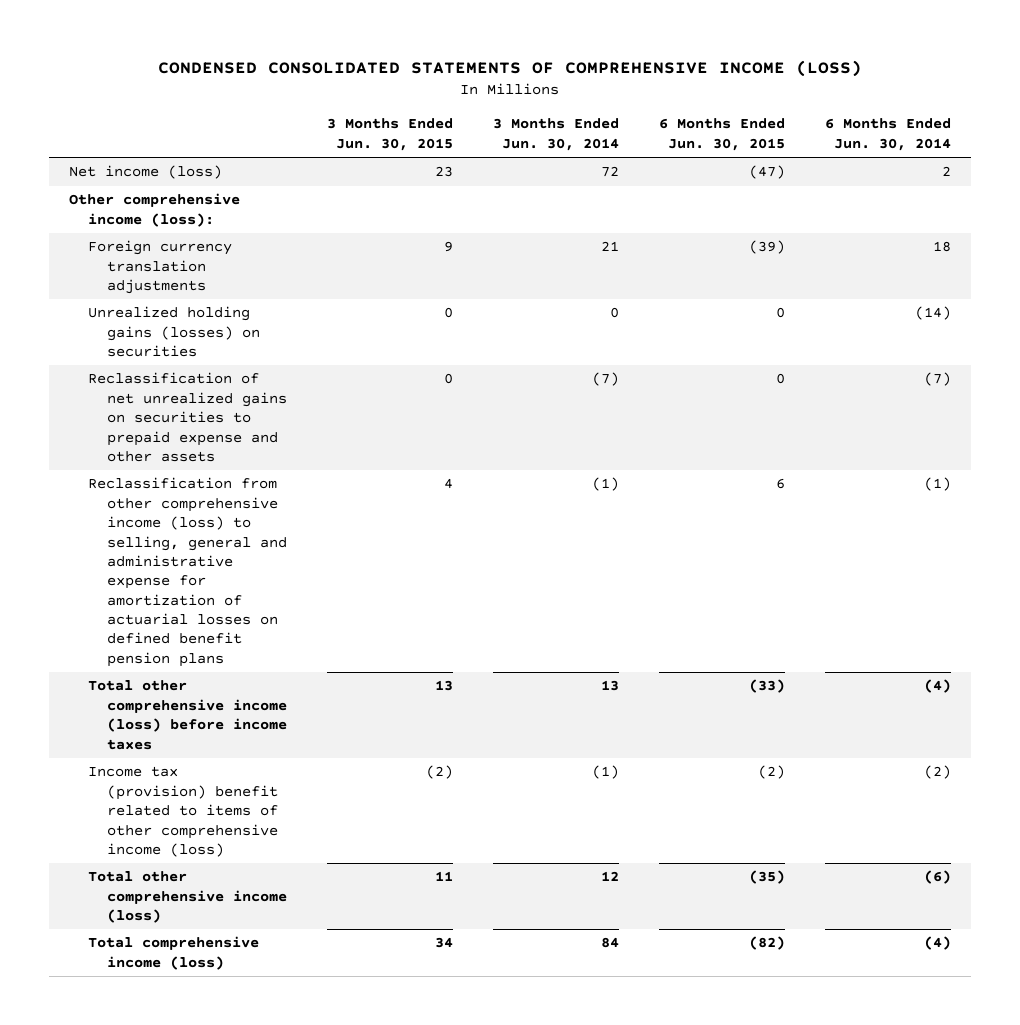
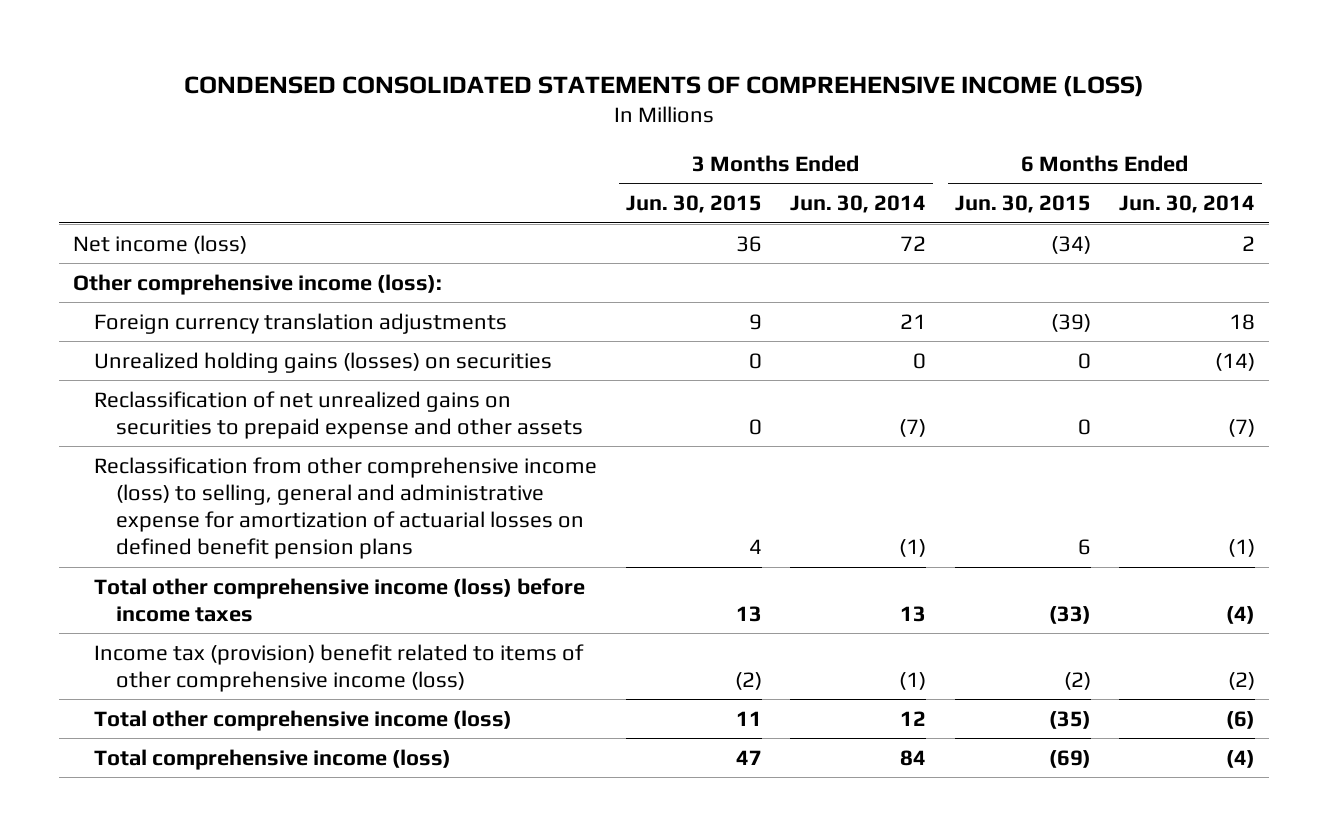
[434,166,453,178] 23 -> [735,235,762,252] 36
[748,165,785,180] (47) -> [1050,235,1091,254] (34)
[434,937,453,949] 34 -> [735,749,762,765] 47
[748,936,785,951] (82) -> [1048,749,1091,768] (69)

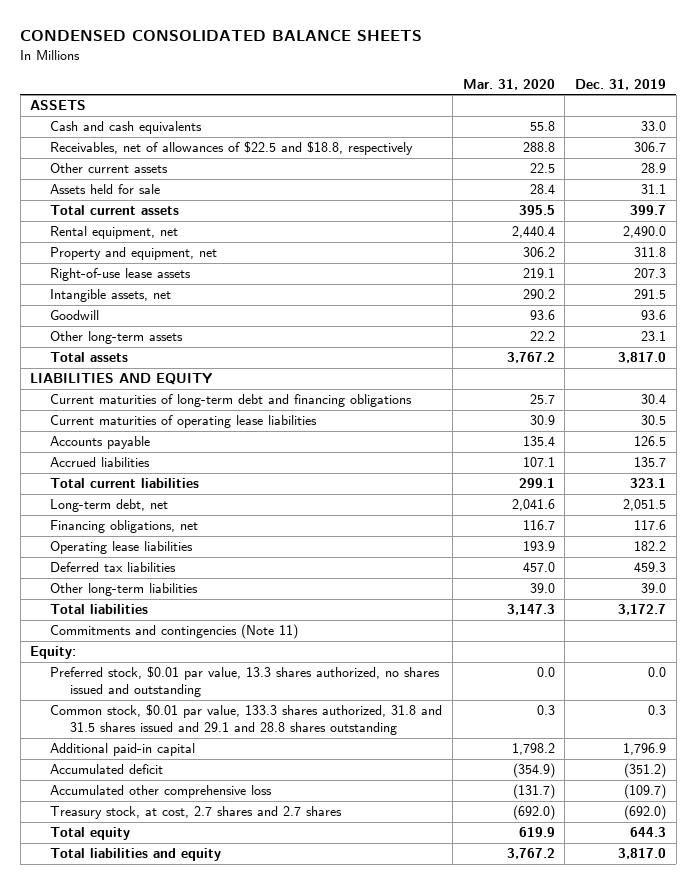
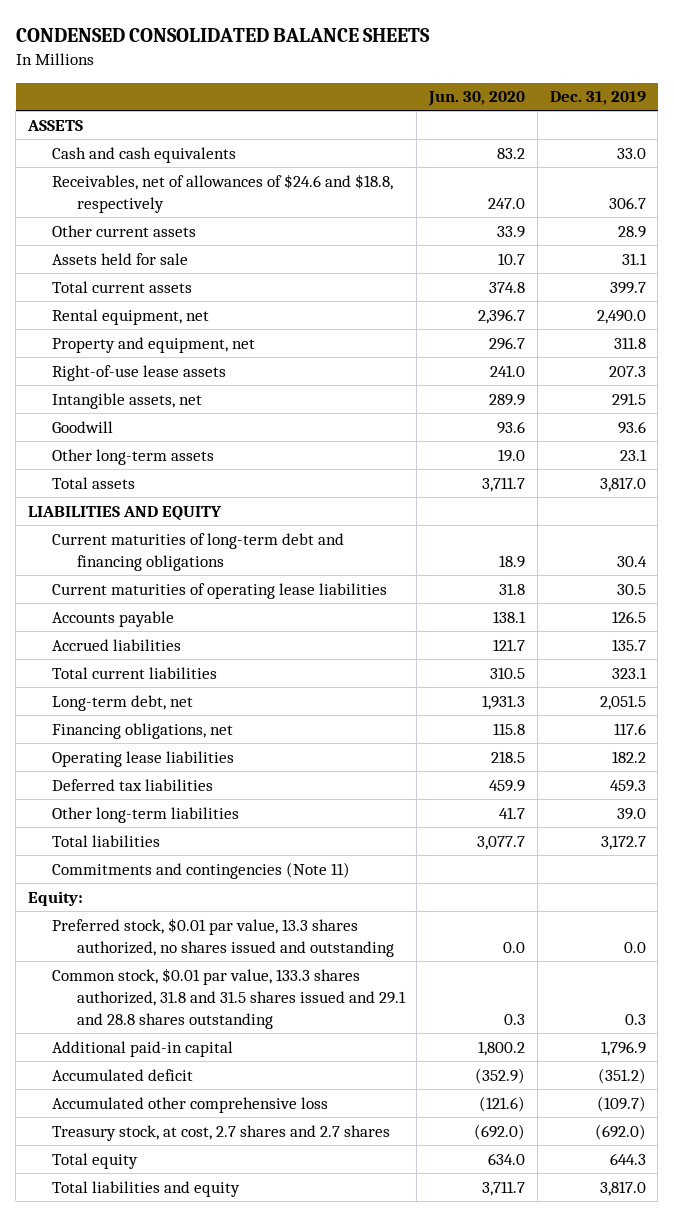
[462,78,555,90] Mar. 31, 2020 -> none
none -> [428,91,526,107] Jun. 30, 2020
[50,141,414,156] Receivables, net of allowances of $22.5 and $18.8, respectively -> [52,173,394,213] Receivables, net of allowances of $24.6 and $18.8, respectively

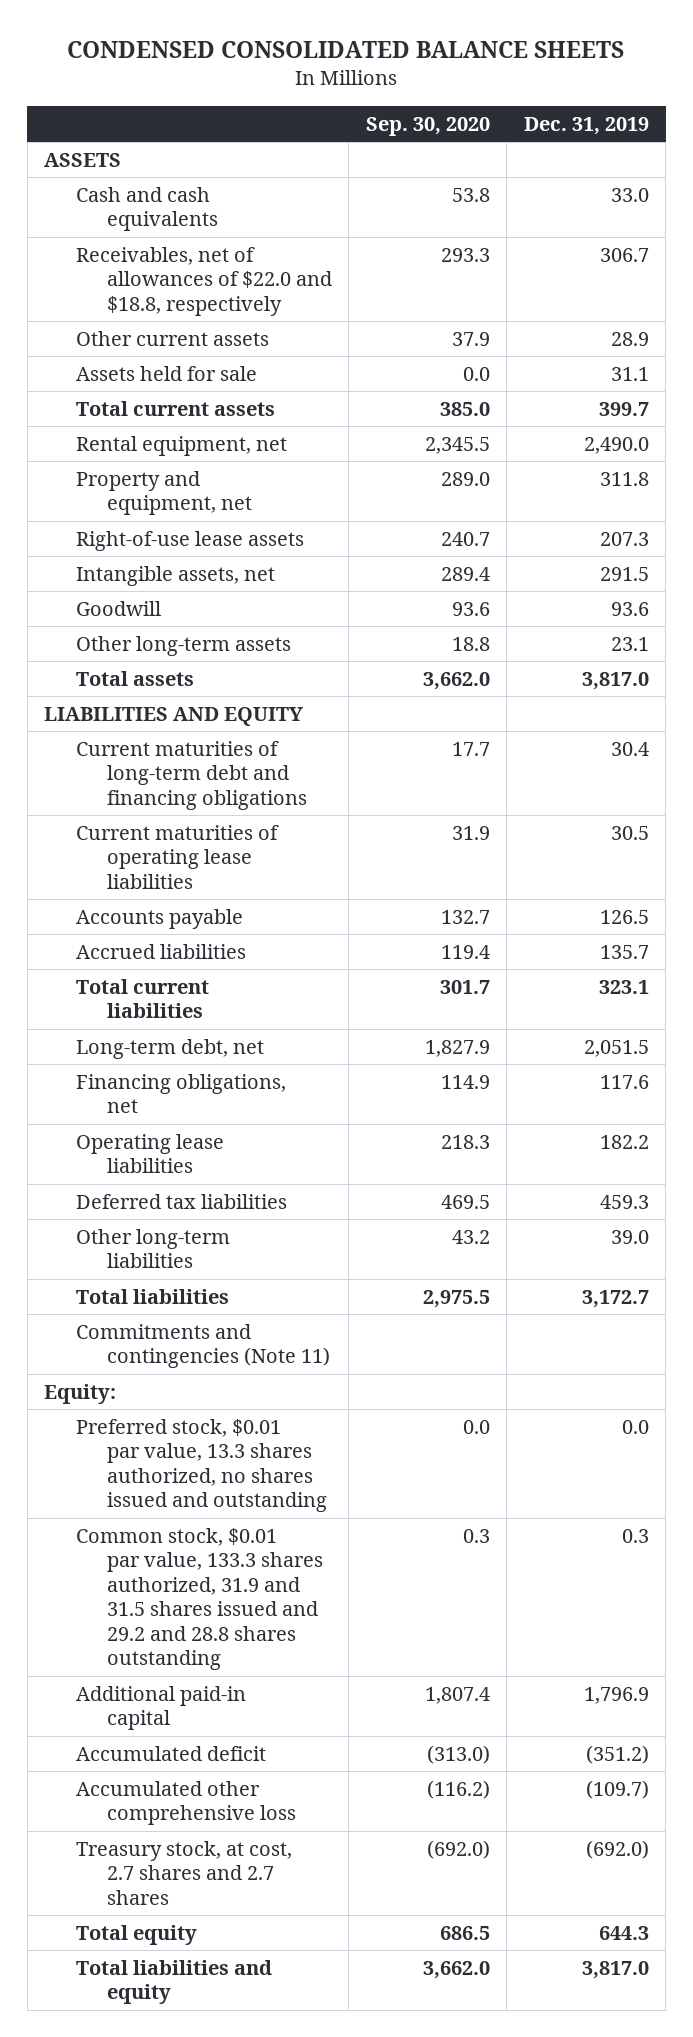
[428,91,526,107] Jun. 30, 2020 -> none
none -> [365,116,490,136] Sep. 30, 2020
[52,173,394,213] Receivables, net of allowances of $24.6 and $18.8, respectively -> [75,246,333,316] Receivables, net of allowances of $22.0 and $18.8, respectively
[52,967,406,1029] Common stock, $0.01 par value, 133.3 shares authorized, 31.8 and 31.5 shares issued and 29.1 and 28.8 shares outstanding -> [75,1527,324,1671] Common stock, $0.01 par value, 133.3 shares authorized, 31.9 and 31.5 shares issued and 29.2 and 28.8 shares outstanding

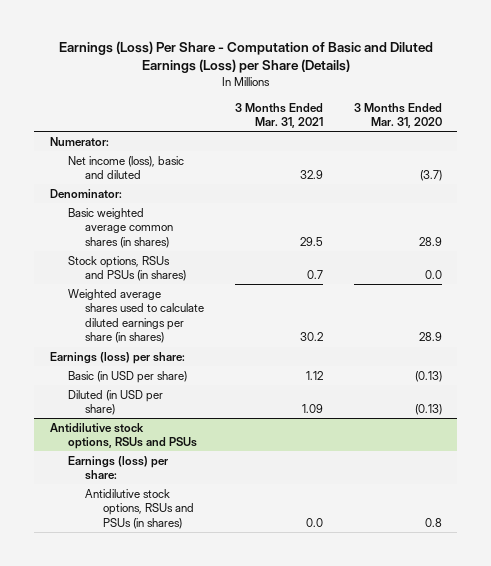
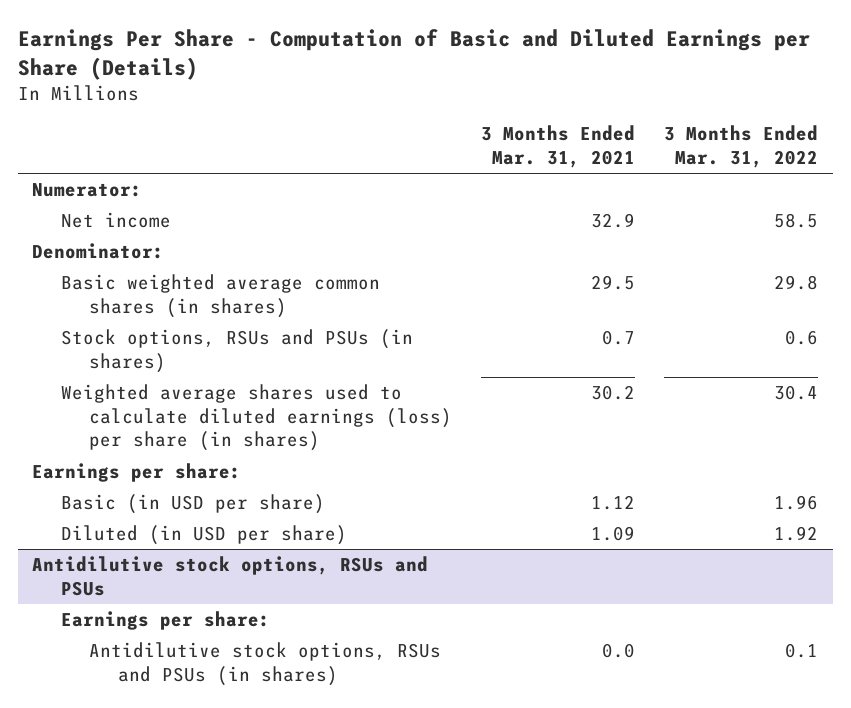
[58,41,433,74] Earnings (Loss) Per Share - Computation of Basic and Diluted Earnings (Loss) per Share (Details) -> [17,29,810,80] Earnings Per Share - Computation of Basic and Diluted Earnings per Share (Details)
[353,102,442,129] 3 Months Ended Mar. 31, 2020 -> none
none -> [664,125,819,168] 3 Months Ended Mar. 31, 2022
[67,155,184,180] Net income (loss), basic and diluted -> [60,212,171,229] Net income
[67,288,205,344] Weighted average shares used to calculate diluted earnings per share (in shares) -> [60,384,453,452] Weighted average shares used to calculate diluted earnings (loss) per share (in shares)
[49,351,185,364] Earnings (loss) per share: -> [32,463,242,483] Earnings per share:
[67,455,168,481] Earnings (loss) per share: -> [60,611,270,631] Earnings per share:

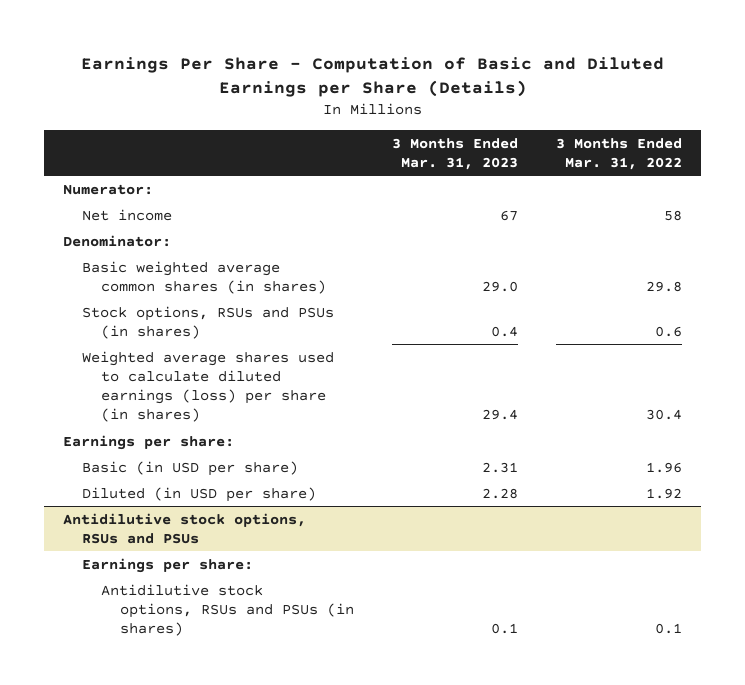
[481,125,636,168] 3 Months Ended Mar. 31, 2021 -> none
none -> [391,137,518,170] 3 Months Ended Mar. 31, 2023
[774,213,819,229] 58.5 -> [663,209,682,221] 58

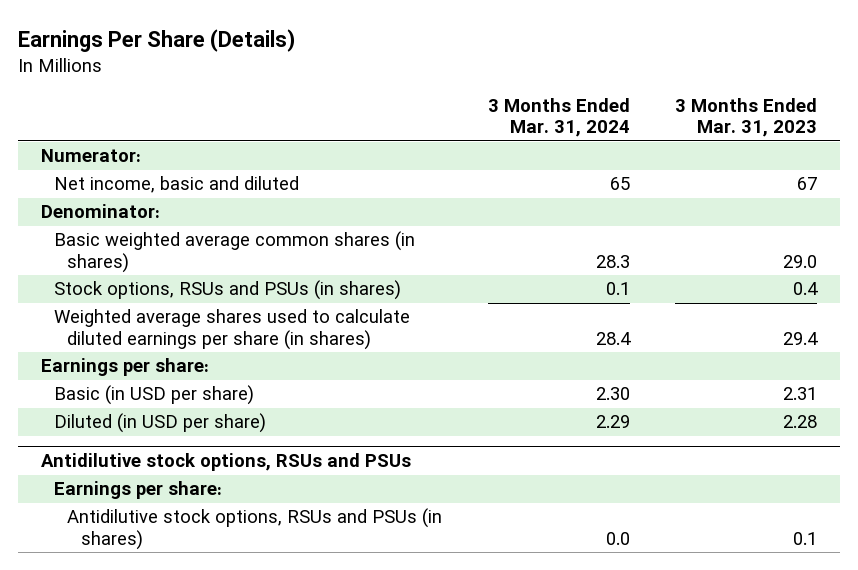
[80,56,664,98] Earnings Per Share - Computation of Basic and Diluted Earnings per Share (Details) -> [18,29,296,53] Earnings Per Share (Details)
[555,137,682,170] 3 Months Ended Mar. 31, 2022 -> none
none -> [487,97,630,138] 3 Months Ended Mar. 31, 2024
[82,208,173,221] Net income -> [54,176,300,194] Net income, basic and diluted
[82,350,335,423] Weighted average shares used to calculate diluted earnings (loss) per share (in shares) -> [54,309,411,351] Weighted average shares used to calculate diluted earnings per share (in shares)

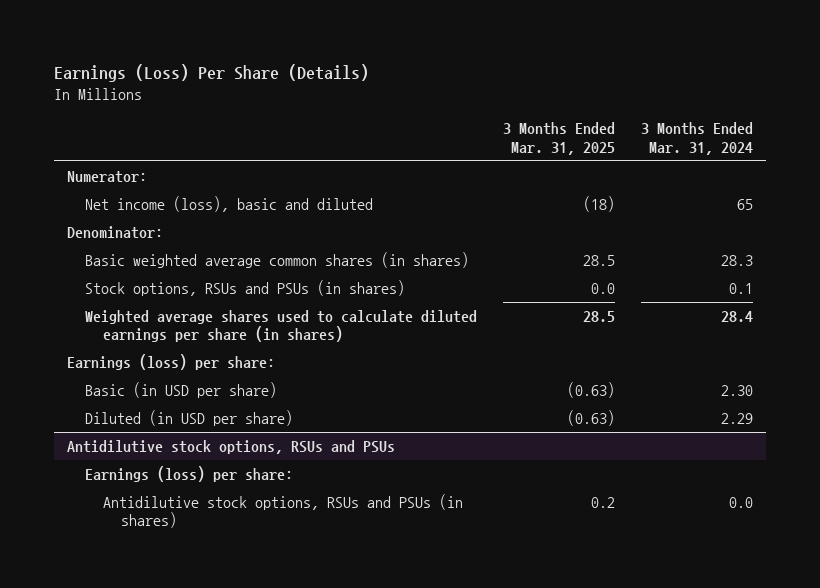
[18,29,296,53] Earnings Per Share (Details) -> [53,63,369,82] Earnings (Loss) Per Share (Details)
[675,97,818,138] 3 Months Ended Mar. 31, 2023 -> none
none -> [502,122,615,155] 3 Months Ended Mar. 31, 2025
[54,176,300,194] Net income, basic and diluted -> [84,195,373,212] Net income (loss), basic and diluted
[40,358,209,377] Earnings per share: -> [66,353,275,370] Earnings (loss) per share:
[54,481,223,500] Earnings per share: -> [84,465,293,482] Earnings (loss) per share:

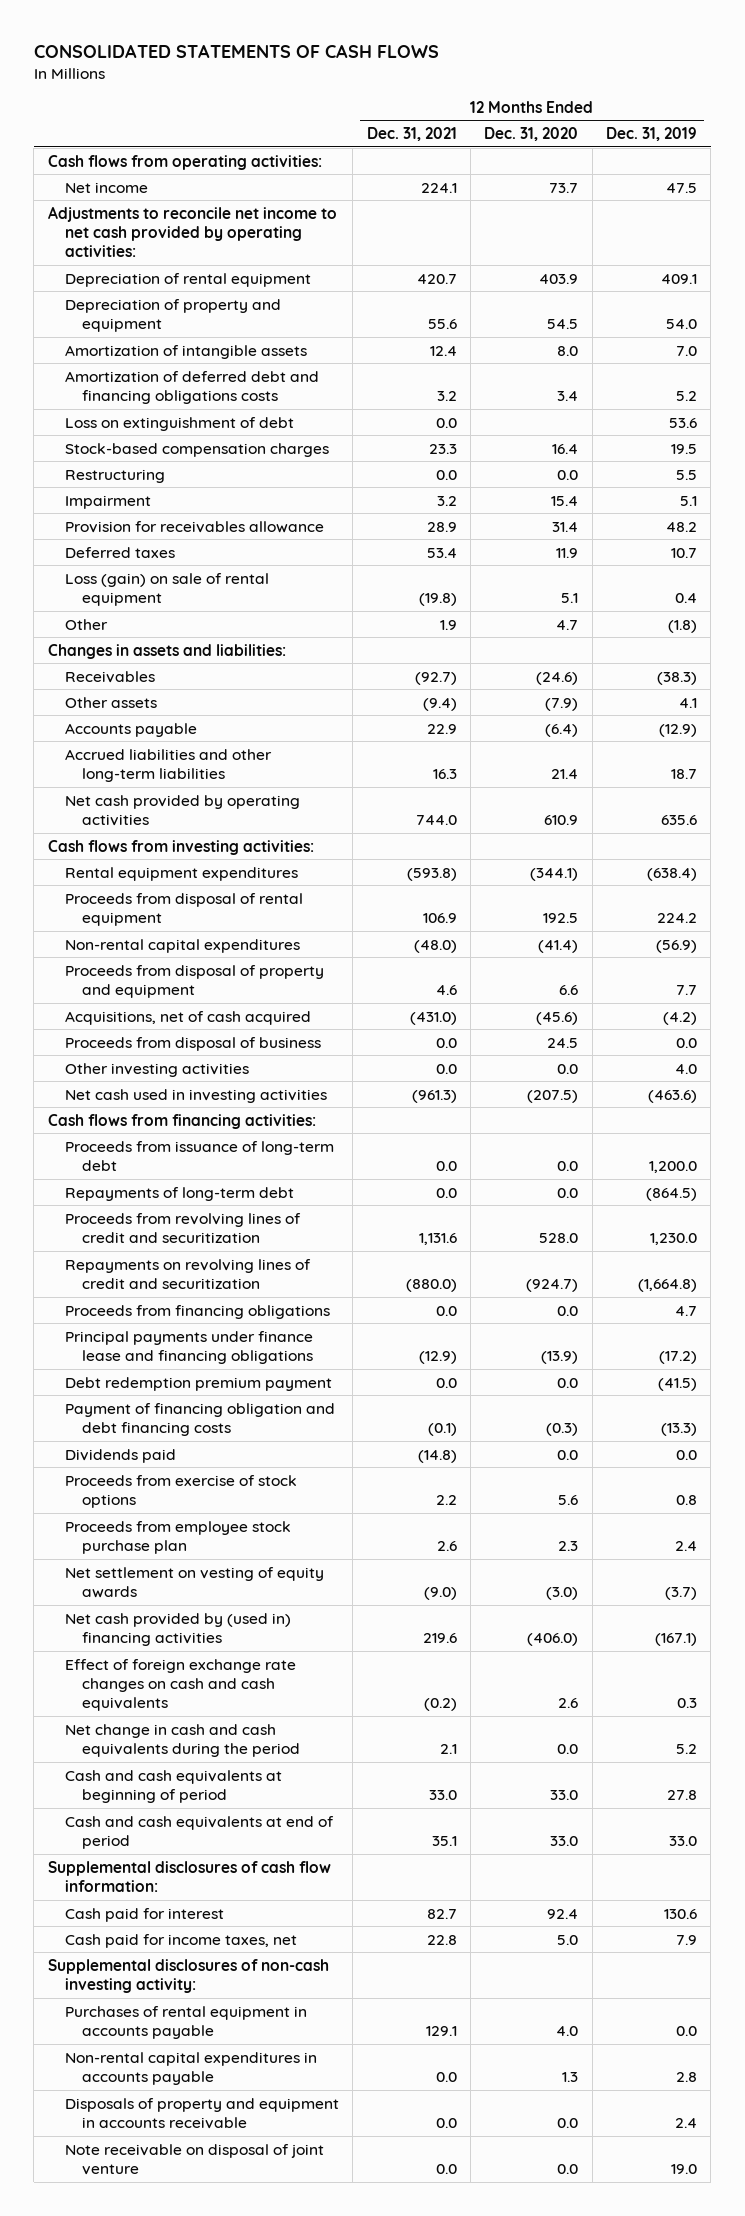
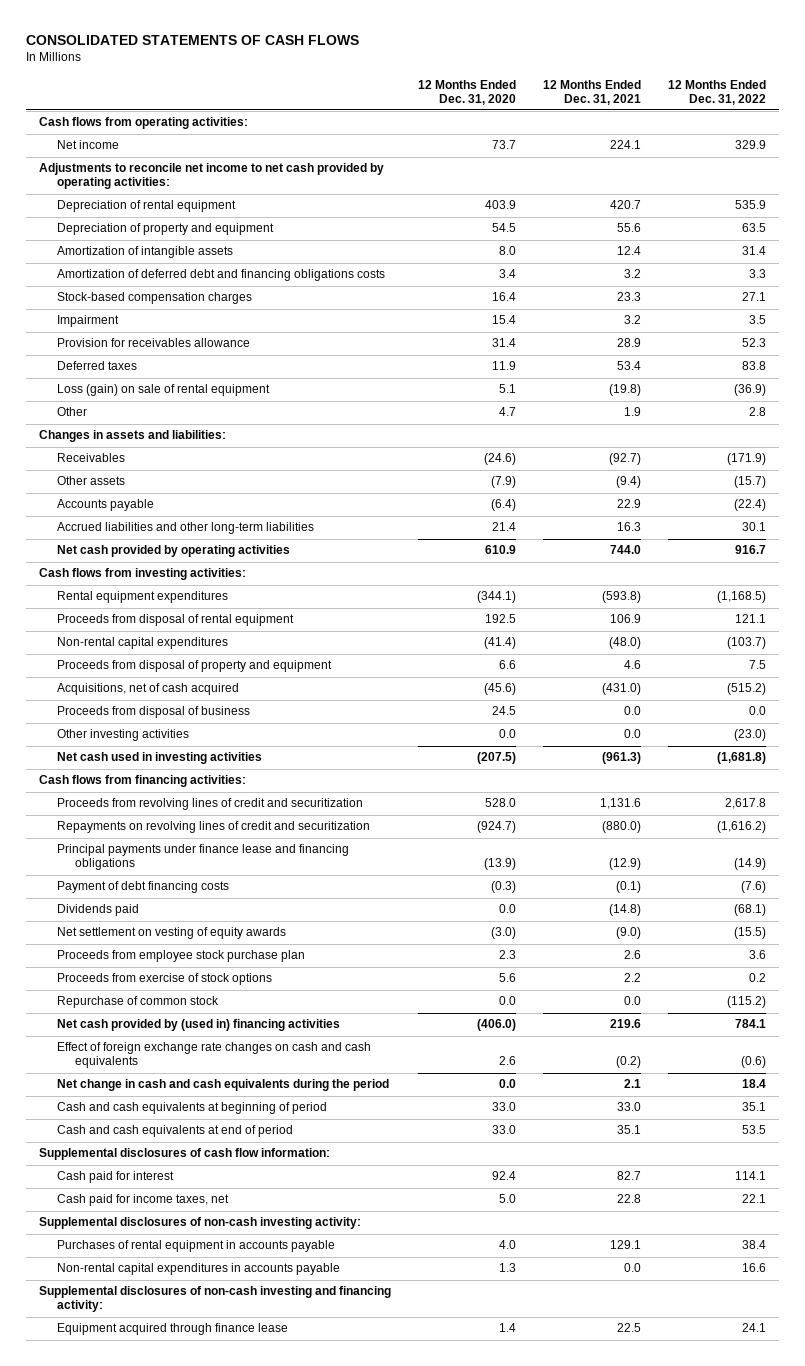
[605,127,697,142] Dec. 31, 2019 -> none
none -> [667,79,766,105] 12 Months Ended Dec. 31, 2022
[64,416,294,431] Loss on extinguishment of debt -> none
[64,468,165,483] Restructuring -> none
[64,1140,334,1172] Proceeds from issuance of long-term debt -> none
[64,1186,294,1201] Repayments of long-term debt -> none
[64,1304,330,1319] Proceeds from financing obligations -> none
[64,1376,332,1391] Debt redemption premium payment -> none
[64,1402,335,1437] Payment of financing obligation and debt financing costs -> [57,881,230,894] Payment of debt financing costs
[64,1520,291,1555] Proceeds from employee stock purchase plan -> [57,950,306,963] Proceeds from employee stock purchase plan
[64,1474,297,1509] Proceeds from exercise of stock options -> [57,973,273,986] Proceeds from exercise of stock options
none -> [57,996,220,1009] Repurchase of common stock
[64,2097,339,2130] Disposals of property and equipment in accounts receivable -> none
[64,2143,324,2176] Note receivable on disposal of joint venture -> none
none -> [39,1286,392,1313] Supplemental disclosures of non-cash investing and financing activity:
none -> [57,1323,289,1336] Equipment acquired through finance lease

